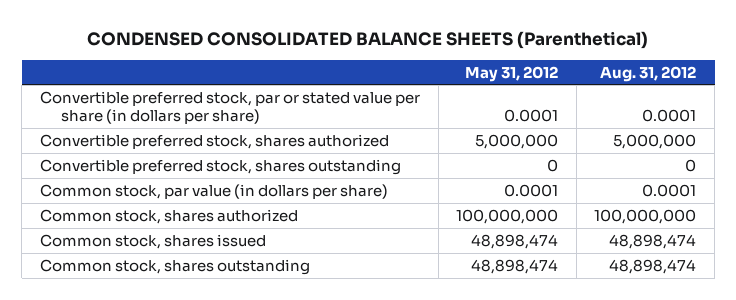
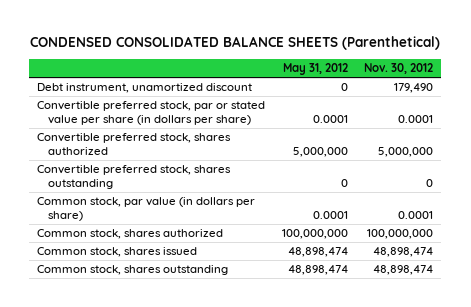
[600,65,697,82] Aug. 31, 2012 -> none
none -> [364,63,434,75] Nov. 30, 2012
none -> [37,83,253,94] Debt instrument, unamortized discount

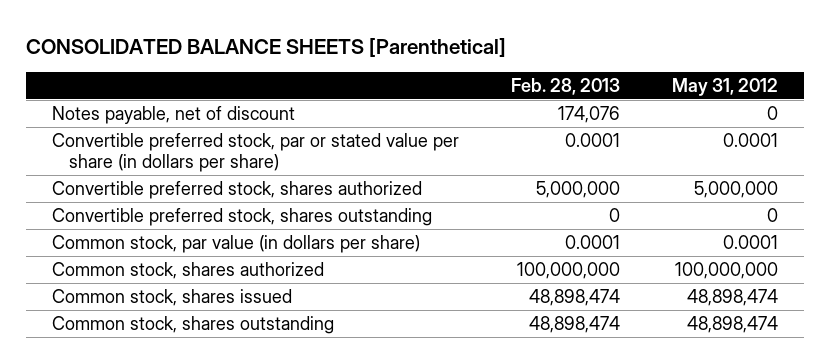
[30,36,441,51] CONDENSED CONSOLIDATED BALANCE SHEETS (Parenthetical) -> [25,37,506,57] CONSOLIDATED BALANCE SHEETS [Parenthetical]
[364,63,434,75] Nov. 30, 2012 -> none
none -> [510,77,620,95] Feb. 28, 2013
[37,83,253,94] Debt instrument, unamortized discount -> [51,106,295,125] Notes payable, net of discount

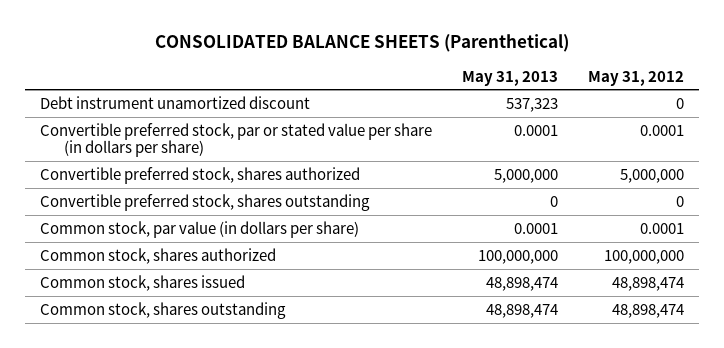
[25,37,506,57] CONSOLIDATED BALANCE SHEETS [Parenthetical] -> [155,34,570,53] CONSOLIDATED BALANCE SHEETS (Parenthetical)
[510,77,620,95] Feb. 28, 2013 -> none
none -> [462,70,559,86] May 31, 2013
[51,106,295,125] Notes payable, net of discount -> [40,95,311,109] Debt instrument unamortized discount

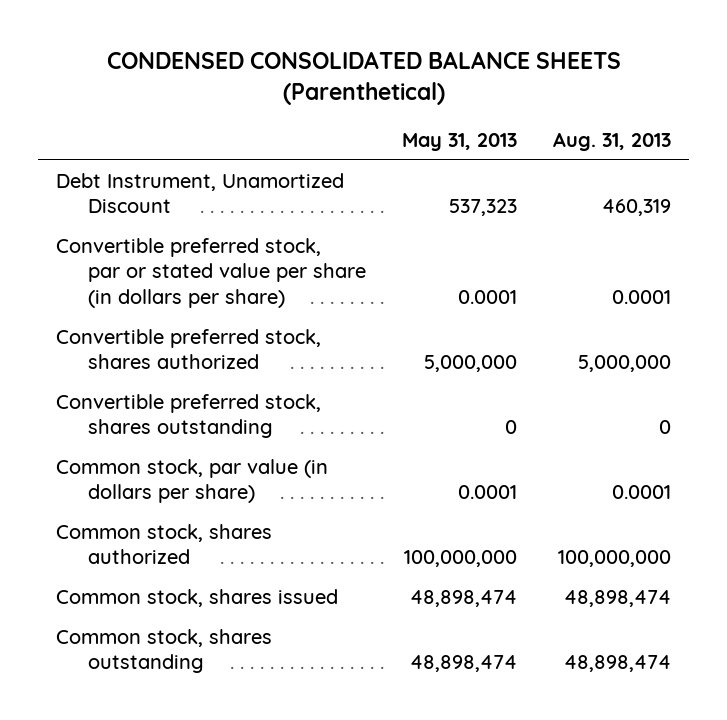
[155,34,570,53] CONSOLIDATED BALANCE SHEETS (Parenthetical) -> [106,51,621,106] CONDENSED CONSOLIDATED BALANCE SHEETS (Parenthetical)
[588,70,685,86] May 31, 2012 -> none
none -> [553,132,672,152] Aug. 31, 2013
[40,95,311,109] Debt instrument unamortized discount -> [56,173,345,214] Debt Instrument, Unamortized Discount

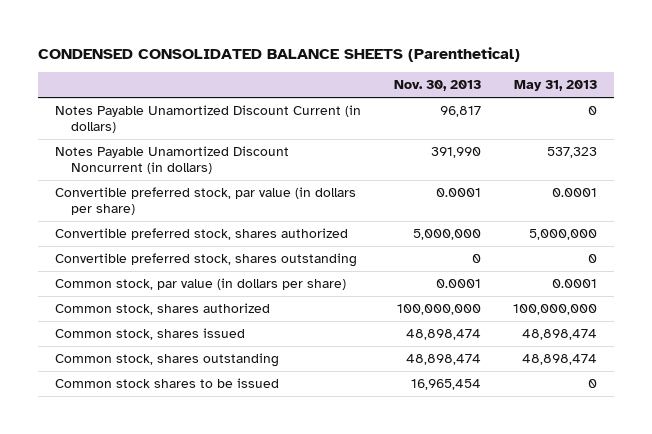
[553,132,672,152] Aug. 31, 2013 -> none
none -> [393,80,481,92] Nov. 30, 2013
none -> [54,105,361,133] Notes Payable Unamortized Discount Current (in dollars)
[56,173,345,214] Debt Instrument, Unamortized Discount -> [54,146,289,174] Notes Payable Unamortized Discount Noncurrent (in dollars)
[56,238,366,308] Convertible preferred stock, par or stated value per share (in dollars per share) -> [54,187,356,215] Convertible preferred stock, par value (in dollars per share)
none -> [54,378,279,389] Common stock shares to be issued

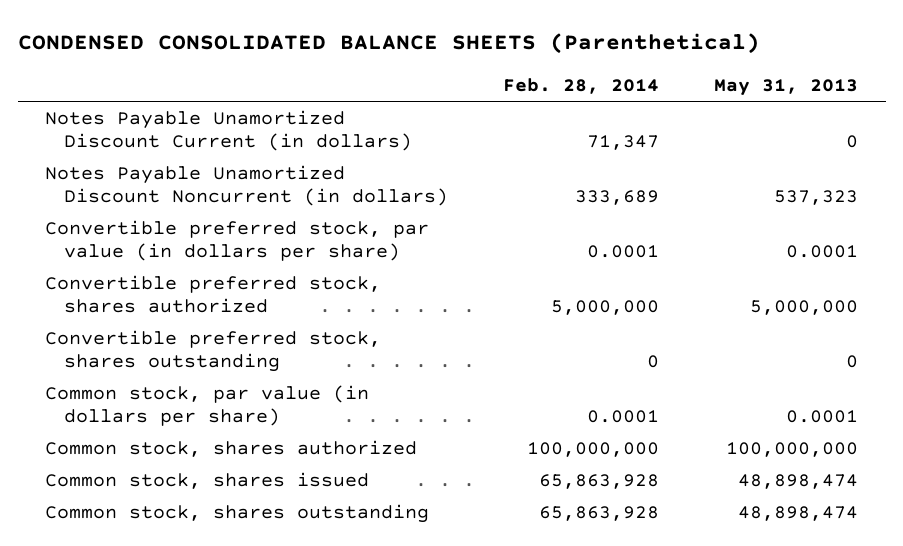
[393,80,481,92] Nov. 30, 2013 -> none
none -> [502,77,659,94] Feb. 28, 2014
[54,378,279,389] Common stock shares to be issued -> none

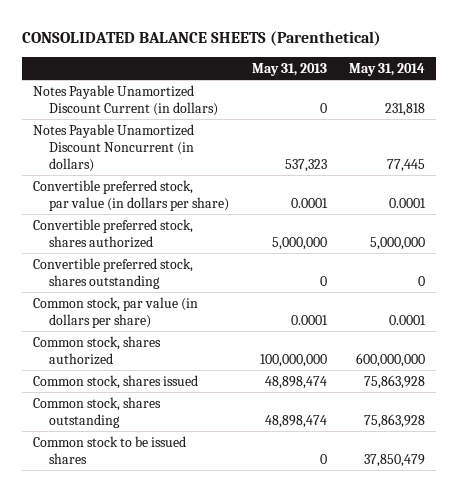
[17,32,760,54] CONDENSED CONSOLIDATED BALANCE SHEETS (Parenthetical) -> [22,31,382,47] CONSOLIDATED BALANCE SHEETS (Parenthetical)
[502,77,659,94] Feb. 28, 2014 -> none
none -> [348,62,425,76] May 31, 2014
none -> [33,435,187,464] Common stock to be issued shares

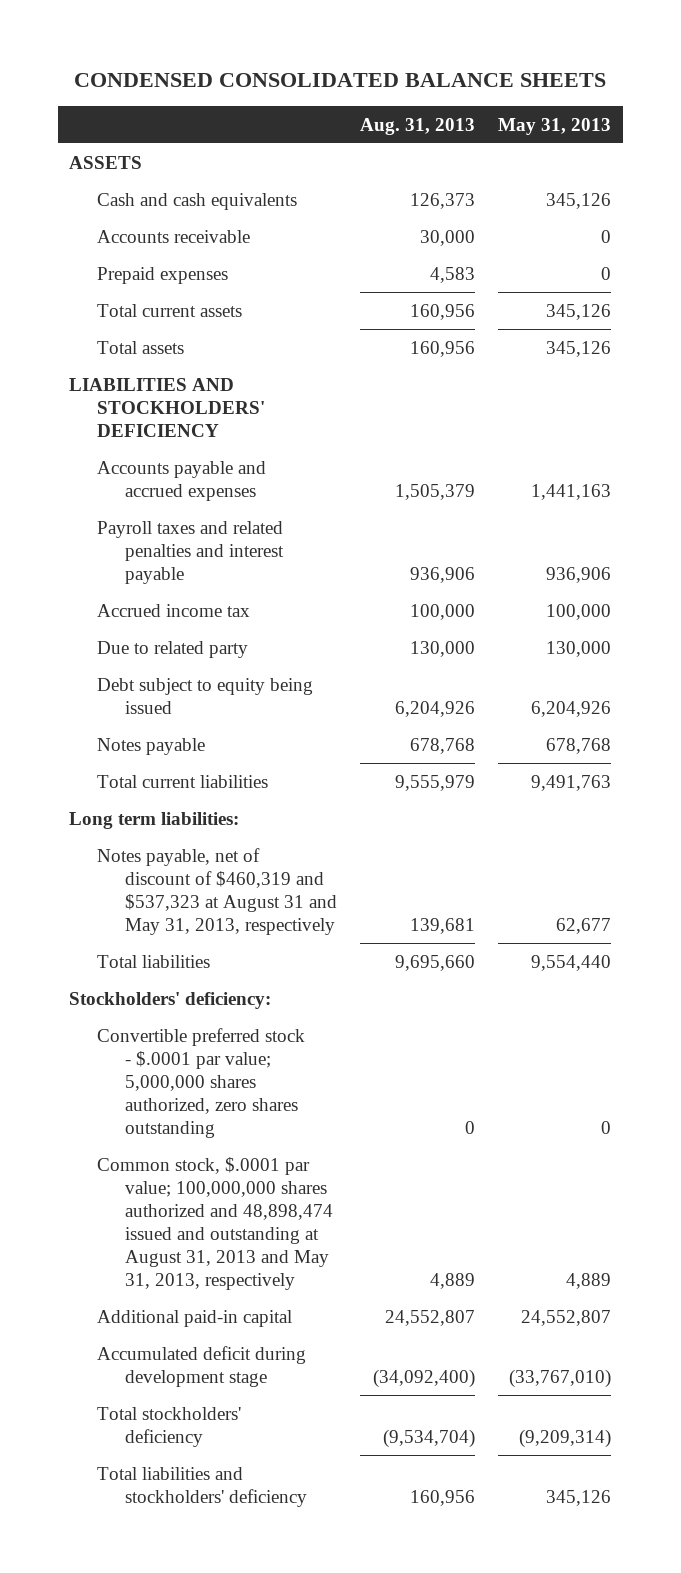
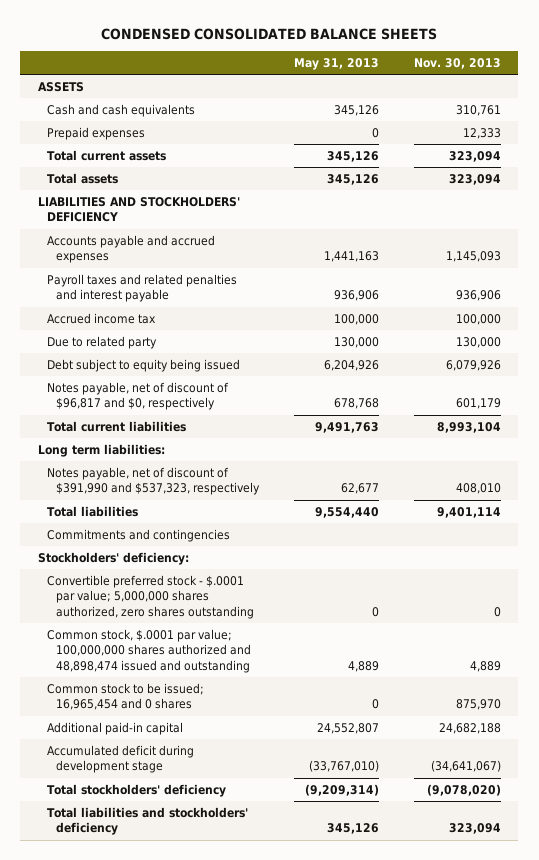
[359,117,475,135] Aug. 31, 2013 -> none
none -> [413,57,501,69] Nov. 30, 2013
[96,229,250,243] Accounts receivable -> none
[96,737,205,755] Notes payable -> [47,382,230,411] Notes payable, net of discount of $96,817 and $0, respectively
[96,847,337,935] Notes payable, net of discount of $460,319 and $537,323 at August 31 and May 31, 2013, respectively -> [47,467,261,496] Notes payable, net of discount of $391,990 and $537,323, respectively
none -> [47,529,231,543] Commitments and contingencies
[96,1156,333,1290] Common stock, $.0001 par value; 100,000,000 shares authorized and 48,898,474 issued and outstanding at August 31, 2013 and May 31, 2013, respectively -> [47,629,252,673] Common stock, $.0001 par value; 100,000,000 shares authorized and 48,898,474 issued and outstanding
none -> [47,683,205,711] Common stock to be issued; 16,965,454 and 0 shares

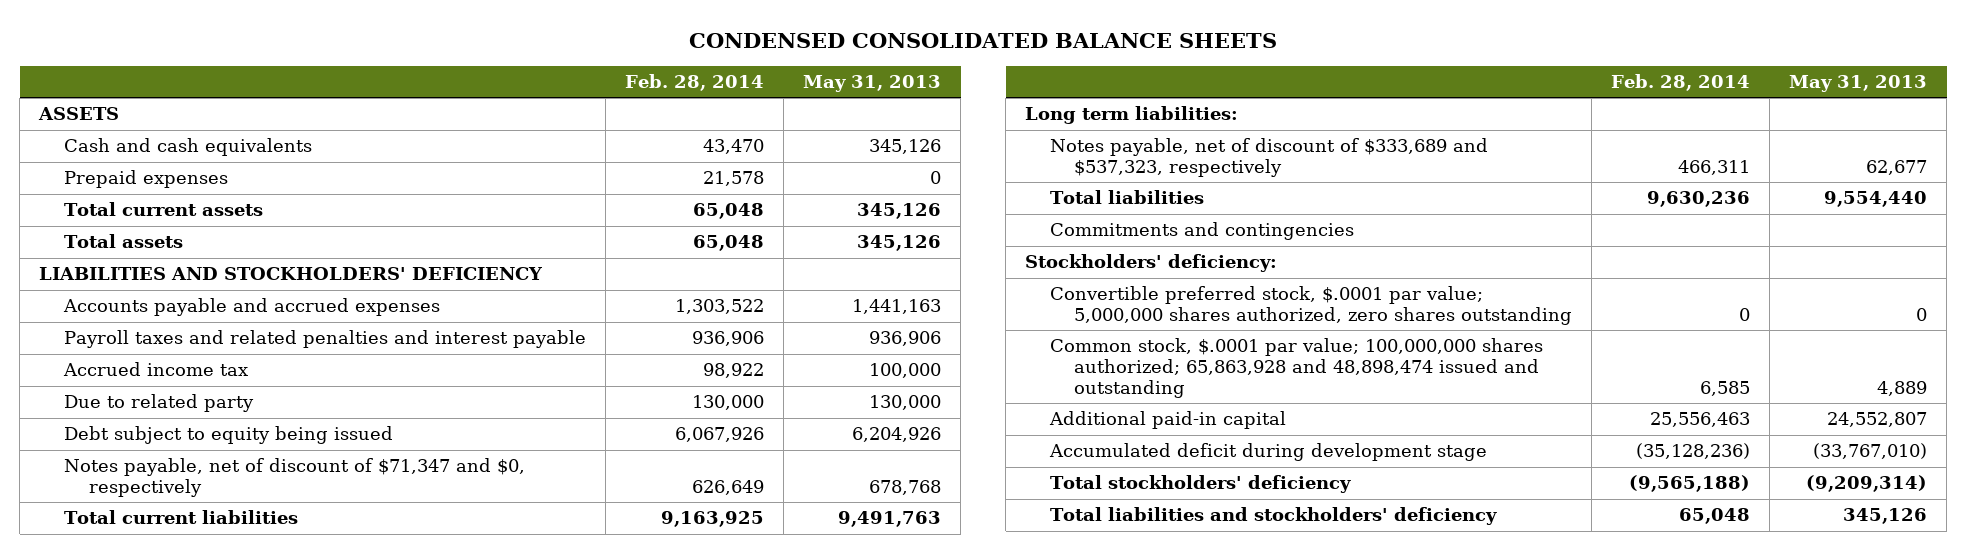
[413,57,501,69] Nov. 30, 2013 -> none
none -> [625,73,765,91] Feb. 28, 2014
[47,382,230,411] Notes payable, net of discount of $96,817 and $0, respectively -> [63,458,525,498] Notes payable, net of discount of $71,347 and $0, respectively
[47,467,261,496] Notes payable, net of discount of $391,990 and $537,323, respectively -> [1049,138,1488,178] Notes payable, net of discount of $333,689 and $537,323, respectively
[47,683,205,711] Common stock to be issued; 16,965,454 and 0 shares -> none
[47,575,255,619] Convertible preferred stock - $.0001 par value; 5,000,000 shares authorized, zero shares outstanding -> [1049,286,1573,326] Convertible preferred stock, $.0001 par value; 5,000,000 shares authorized, zero shares outstanding
[47,629,252,673] Common stock, $.0001 par value; 100,000,000 shares authorized and 48,898,474 issued and outstanding -> [1049,338,1543,398] Common stock, $.0001 par value; 100,000,000 shares authorized; 65,863,928 and 48,898,474 issued and outstanding

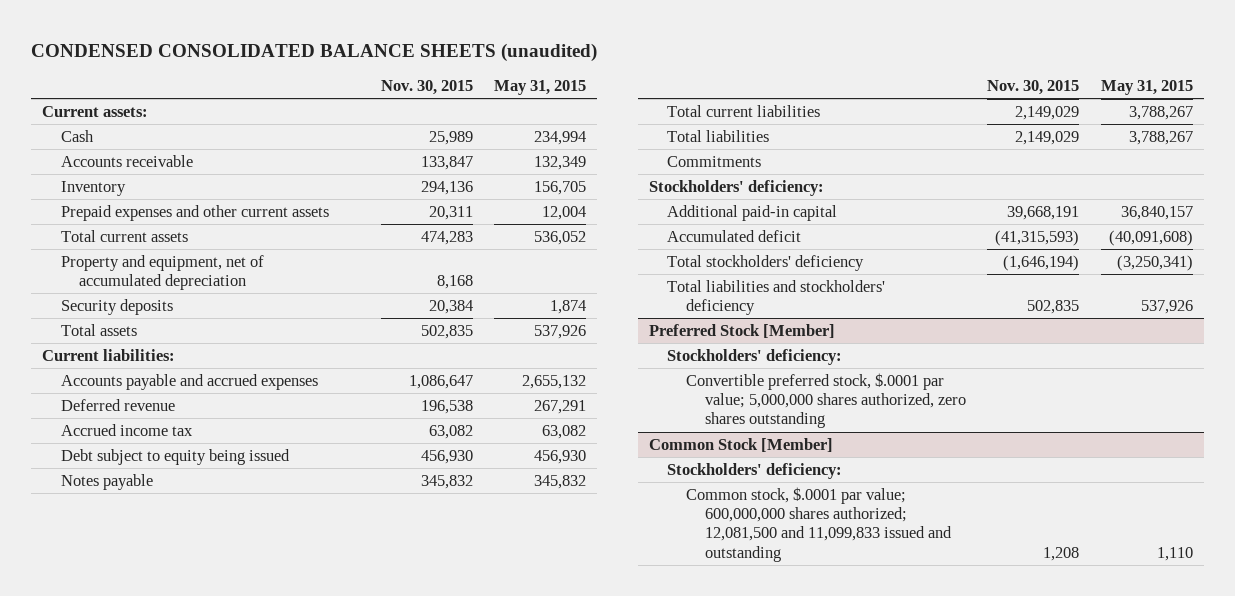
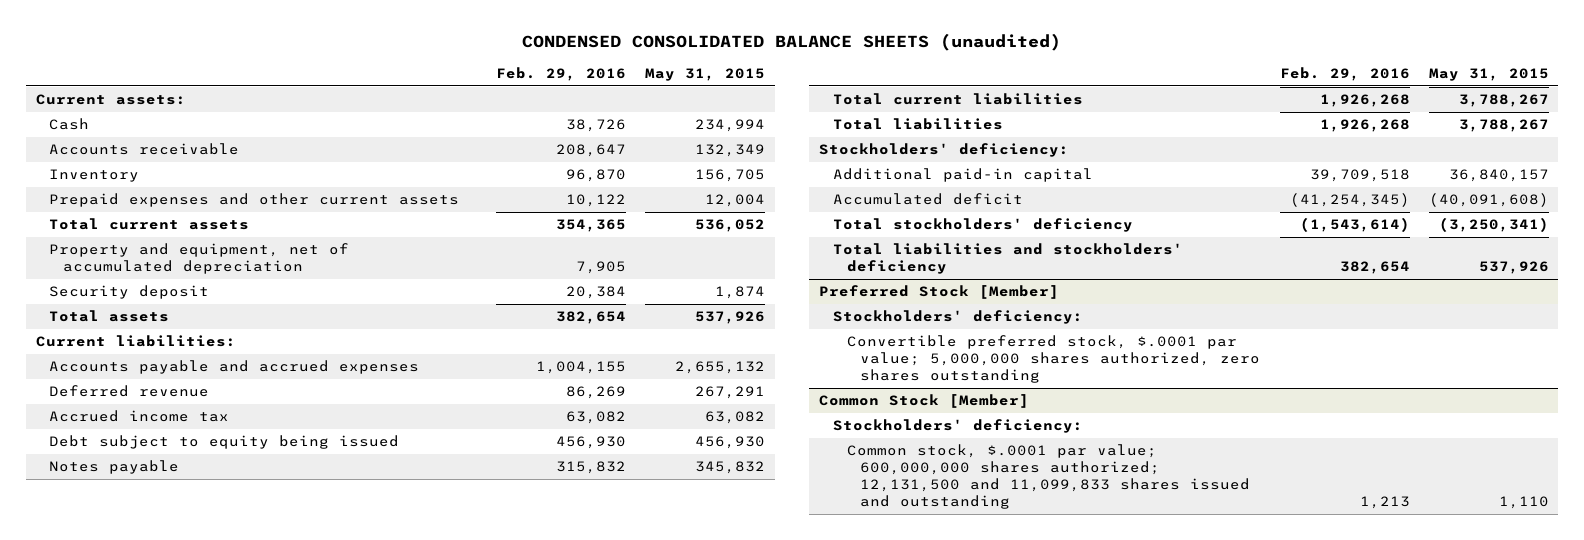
[380,79,473,95] Nov. 30, 2015 -> none
none -> [496,67,627,82] Feb. 29, 2016
[60,298,173,315] Security deposits -> [49,285,210,300] Security deposit
[667,155,762,167] Commitments -> none
[685,486,952,562] Common stock, $.0001 par value; 600,000,000 shares authorized; 12,081,500 and 11,099,833 issued and outstanding -> [846,444,1251,510] Common stock, $.0001 par value; 600,000,000 shares authorized; 12,131,500 and 11,099,833 shares issued and outstanding

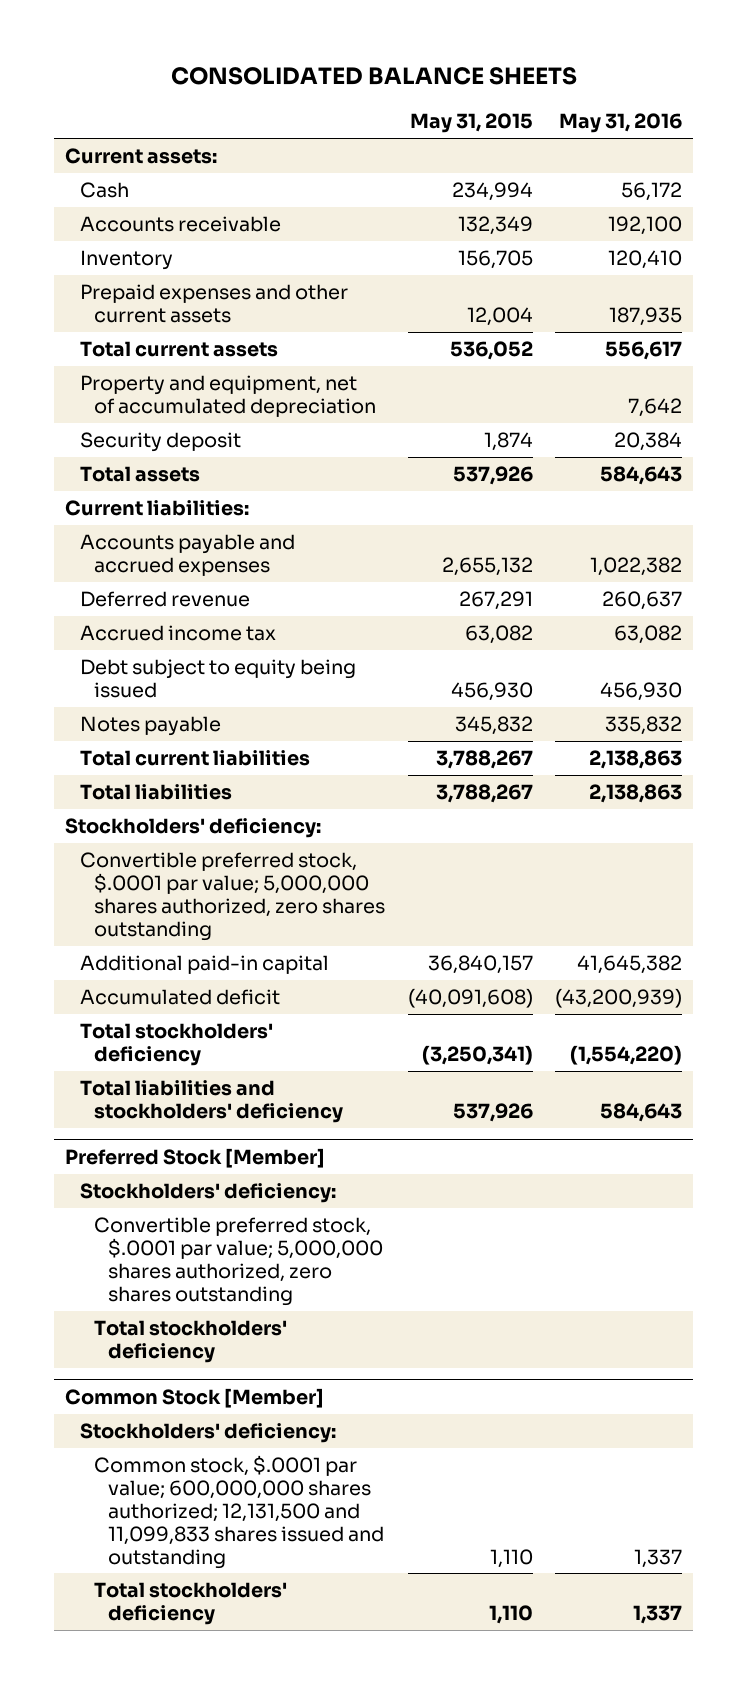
[522,33,1062,52] CONDENSED CONSOLIDATED BALANCE SHEETS (unaudited) -> [170,67,577,86] CONSOLIDATED BALANCE SHEETS
[496,67,627,82] Feb. 29, 2016 -> none
none -> [559,113,683,134] May 31, 2016
none -> [79,852,385,941] Convertible preferred stock, $.0001 par value; 5,000,000 shares authorized, zero shares outstanding
none -> [93,1320,287,1364] Total stockholders' deficiency
none -> [93,1582,287,1626] Total stockholders' deficiency

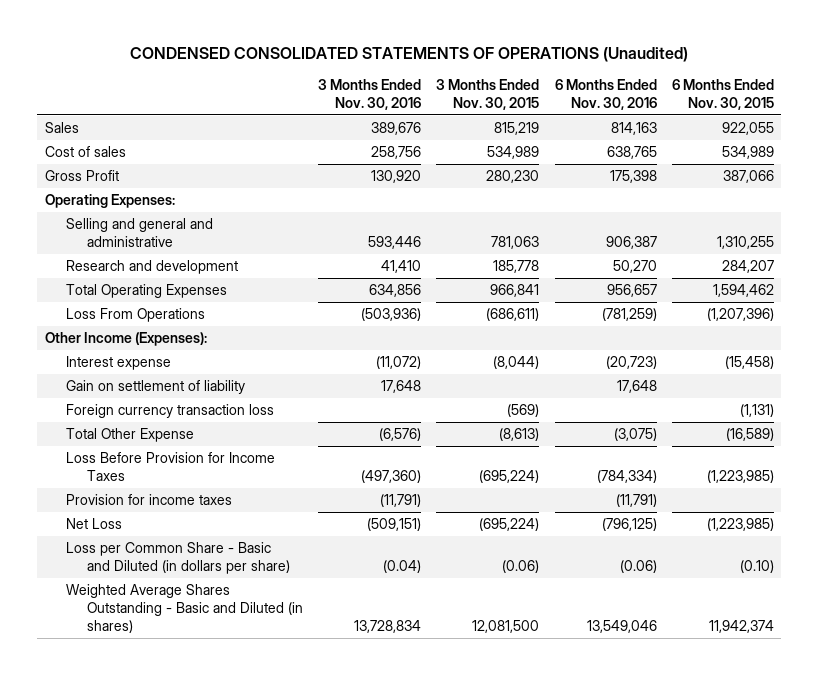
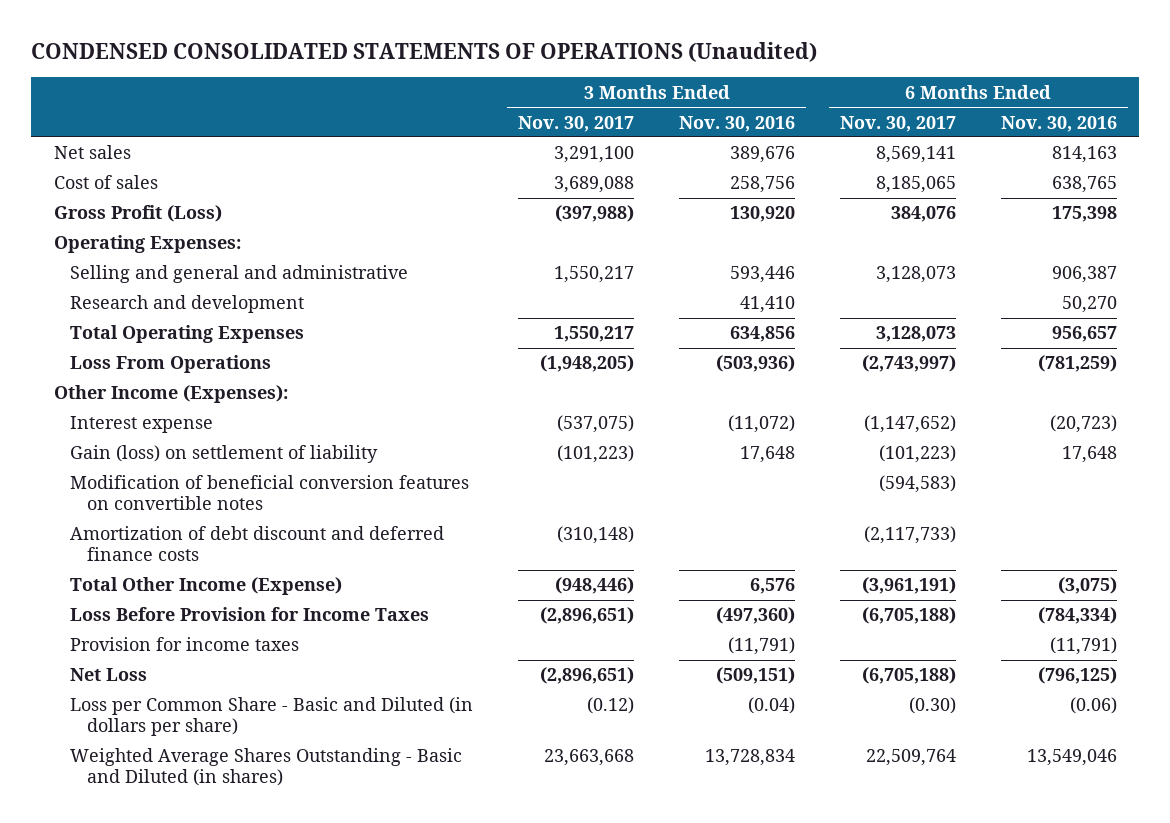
[436,78,540,110] 3 Months Ended Nov. 30, 2015 -> none
[671,78,774,110] 6 Months Ended Nov. 30, 2015 -> none
none -> [518,115,635,132] Nov. 30, 2017
none -> [839,115,956,132] Nov. 30, 2017
[44,122,79,134] Sales -> [53,145,131,160] Net sales
[44,170,119,182] Gross Profit -> [53,205,222,223] Gross Profit (Loss)
[66,404,275,419] Foreign currency transaction loss -> none
[66,380,246,395] Gain on settlement of liability -> [70,445,379,464] Gain (loss) on settlement of liability
none -> [70,475,470,511] Modification of beneficial conversion features on convertible notes
none -> [70,526,445,562] Amortization of debt discount and deferred finance costs
[66,428,195,443] Total Other Expense -> [70,577,343,596] Total Other Income (Expense)
[379,428,422,442] (6,576) -> [749,578,795,595] 6,576

